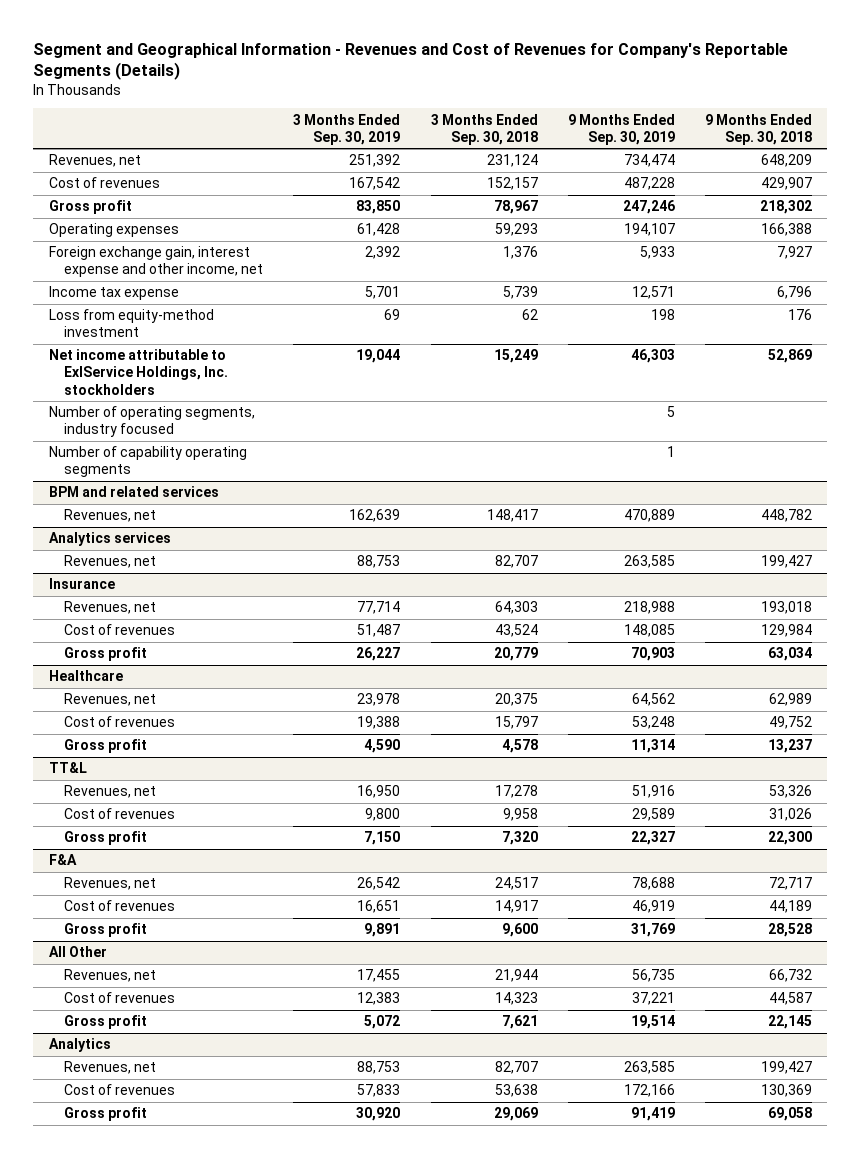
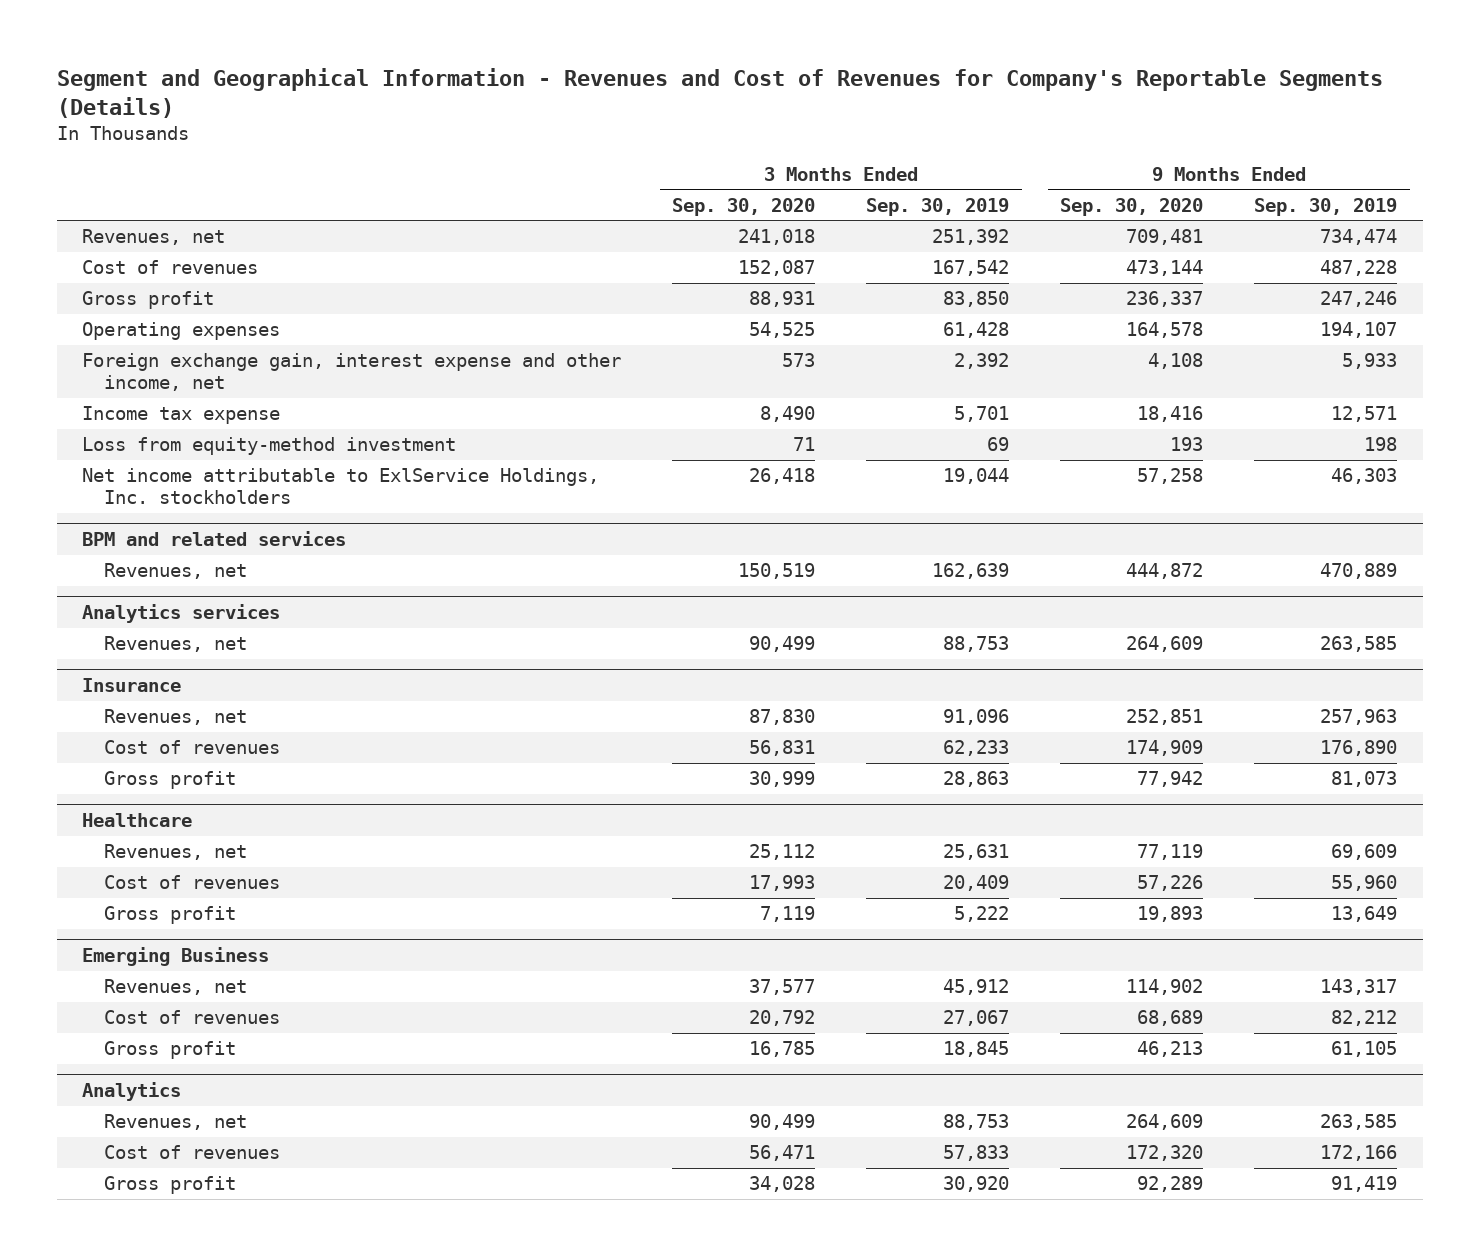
[430,113,538,145] 3 Months Ended Sep. 30, 2018 -> none
[705,113,813,145] 9 Months Ended Sep. 30, 2018 -> none
none -> [672,197,816,216] Sep. 30, 2020
none -> [1060,197,1204,216] Sep. 30, 2020
[48,406,255,438] Number of operating segments, industry focused -> none
[48,446,247,478] Number of capability operating segments -> none
[357,601,401,615] 77,714 -> [943,709,1010,726] 91,096
[623,601,675,615] 218,988 -> [1320,709,1398,726] 257,963
[357,624,401,638] 51,487 -> [943,740,1010,757] 62,233
[623,624,675,638] 148,085 -> [1320,740,1398,757] 176,890
[356,647,401,662] 26,227 -> [943,771,1010,788] 28,863
[630,647,675,662] 70,903 -> [1331,771,1398,788] 81,073
[48,762,87,774] TT&L -> none
[48,854,77,866] F&A -> none
[64,877,157,891] Revenues, net -> none
[64,900,176,912] Cost of revenues -> none
[64,923,148,938] Gross profit -> none
[48,946,107,958] All Other -> none
[64,969,157,983] Revenues, net -> none
[64,992,176,1004] Cost of revenues -> none
[64,1015,148,1030] Gross profit -> none
[357,693,401,707] 23,978 -> [943,844,1010,861] 25,631
[631,693,675,707] 64,562 -> [1331,844,1398,861] 69,609
[357,716,401,730] 19,388 -> [943,875,1010,892] 20,409
[631,716,675,730] 53,248 -> [1331,875,1398,892] 55,960
[364,739,401,754] 4,590 -> [954,906,1010,923] 5,222
[630,739,675,754] 11,314 -> [1331,906,1398,923] 13,649
none -> [82,947,270,967] Emerging Business
[357,785,401,799] 16,950 -> [943,979,1010,996] 45,912
[631,785,675,799] 51,916 -> [1320,979,1398,996] 143,317
[365,808,401,822] 9,800 -> [943,1010,1010,1027] 27,067
[631,808,675,822] 29,589 -> [1331,1010,1398,1027] 82,212
[364,831,401,846] 7,150 -> [943,1041,1010,1058] 18,845
[630,831,675,846] 22,327 -> [1331,1041,1398,1058] 61,105

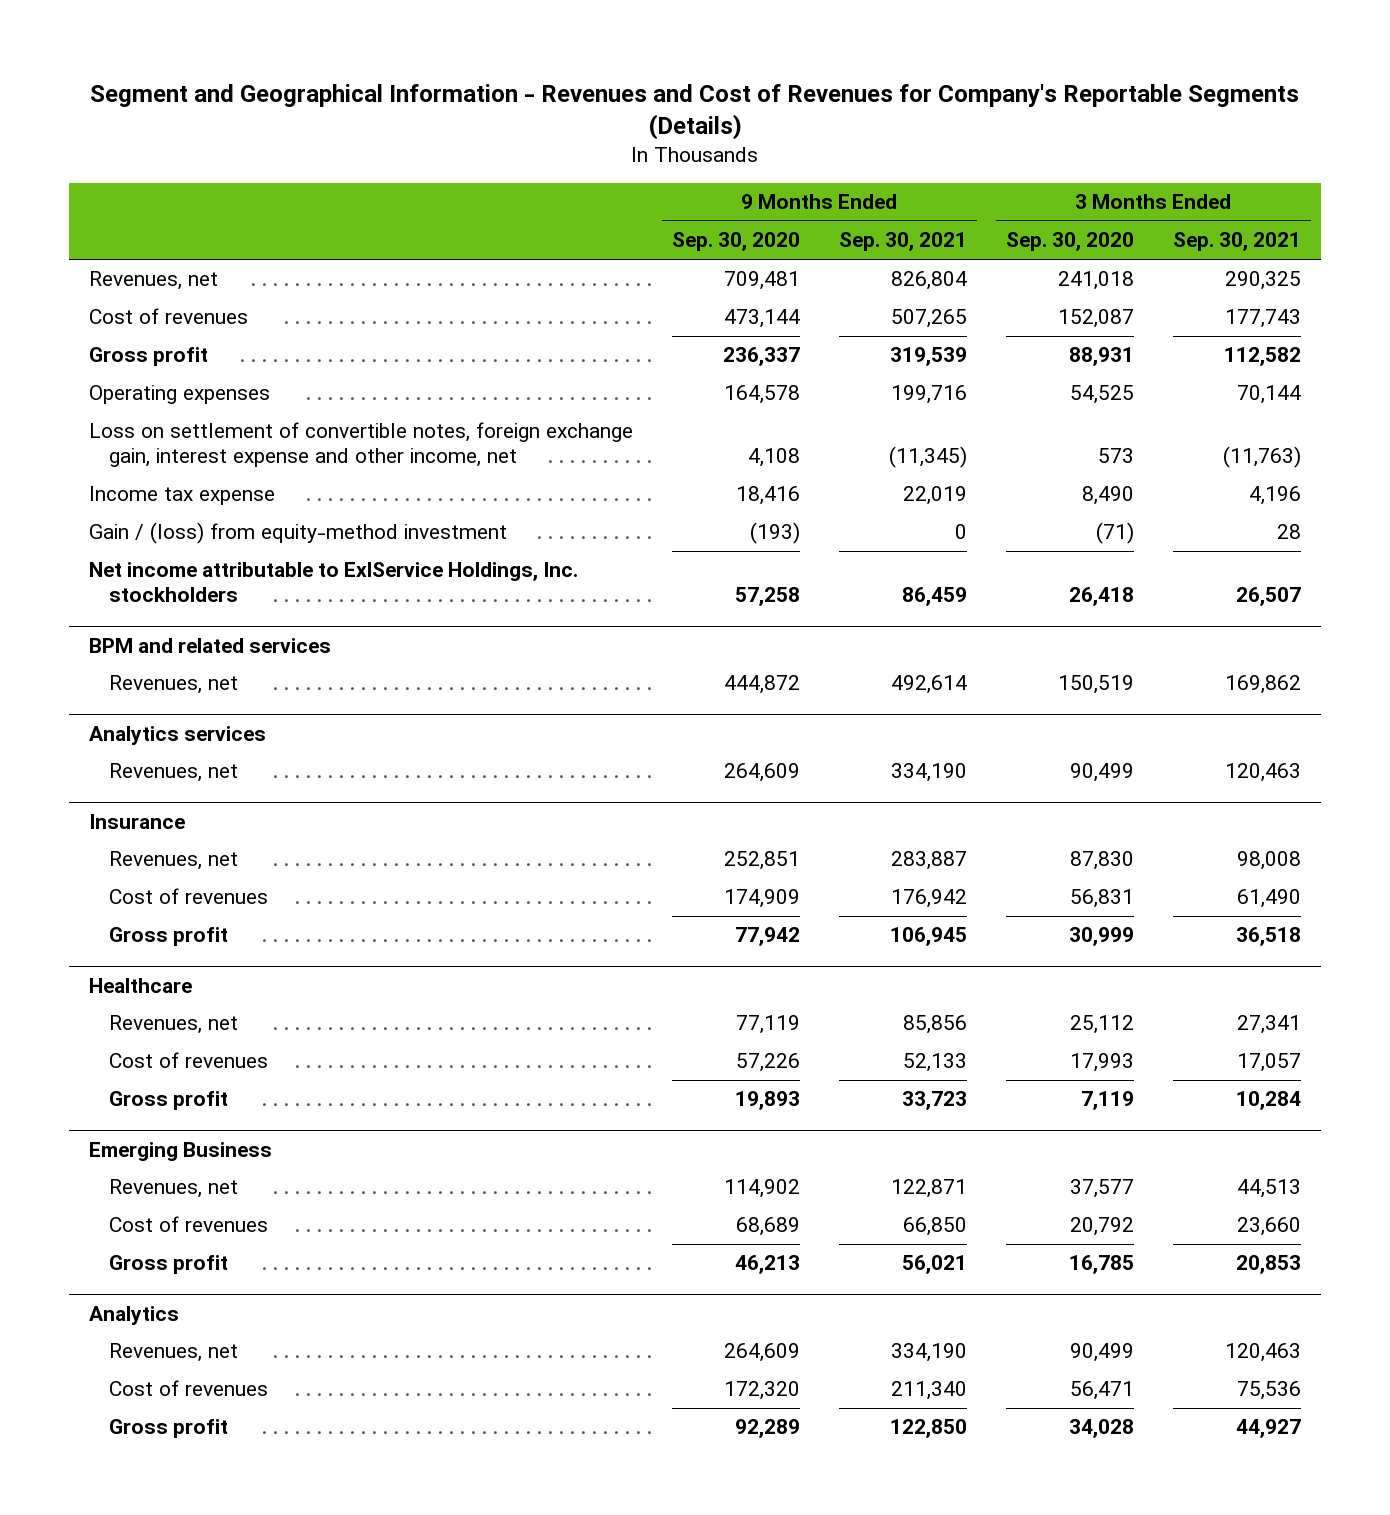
[866,197,1010,216] Sep. 30, 2019 -> none
[1254,197,1398,216] Sep. 30, 2019 -> none
none -> [838,232,967,252] Sep. 30, 2021
none -> [1173,232,1302,252] Sep. 30, 2021
[82,353,622,391] Foreign exchange gain, interest expense and other income, net -> [88,422,633,467] Loss on settlement of convertible notes, foreign exchange gain, interest expense and other income, net
[82,437,457,456] Loss from equity-method investment -> [88,522,507,545] Gain / (loss) from equity-method investment
[793,437,816,452] 71 -> [1095,522,1134,545] (71)
[1170,437,1204,452] 193 -> [749,522,800,545] (193)

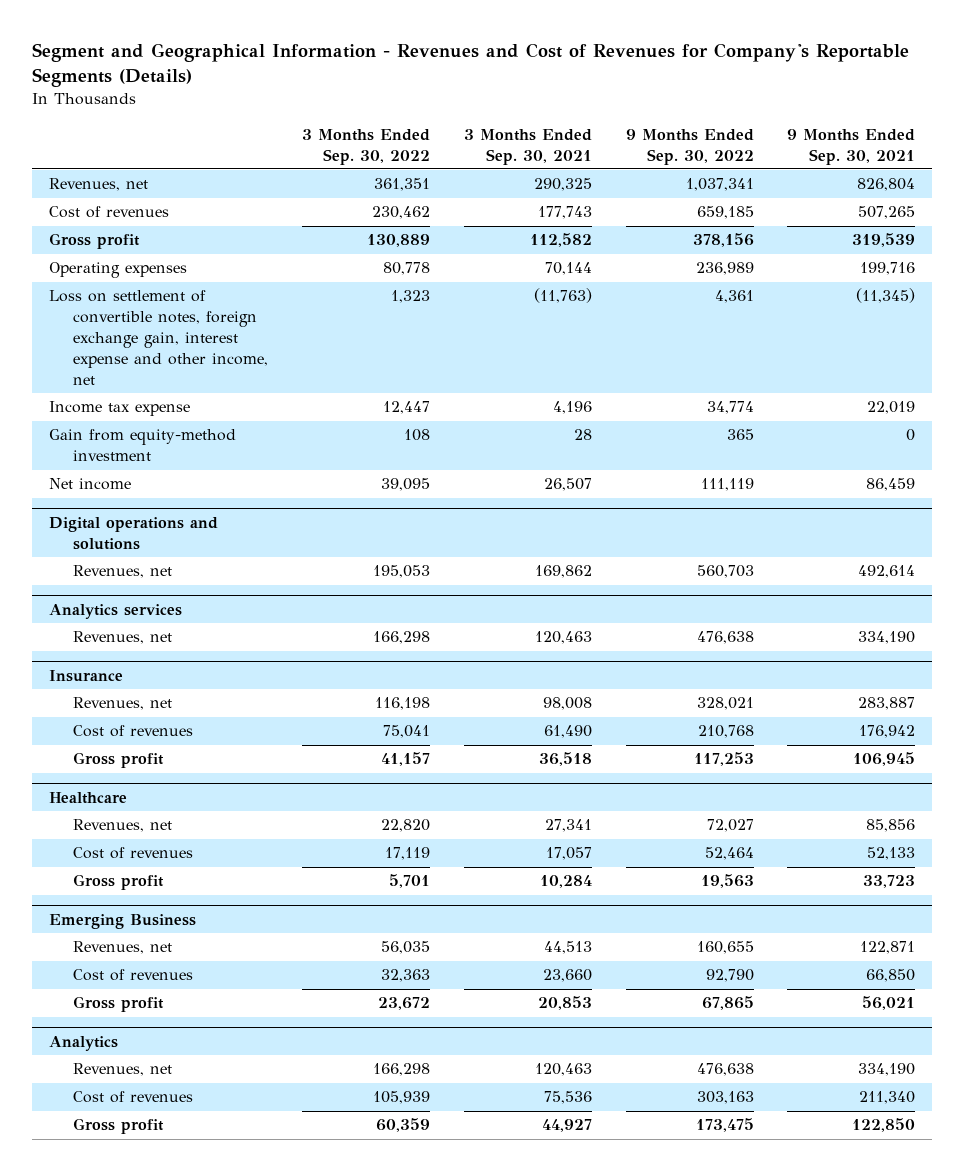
[671,232,800,252] Sep. 30, 2020 -> none
[1005,232,1134,252] Sep. 30, 2020 -> none
none -> [302,128,431,165] 3 Months Ended Sep. 30, 2022
none -> [625,128,754,165] 9 Months Ended Sep. 30, 2022
[88,637,331,653] BPM and related services -> none
[88,522,507,545] Gain / (loss) from equity-method investment -> [48,429,236,462] Gain from equity-method investment
[88,562,578,602] Net income attributable to ExlService Holdings, Inc. stockholders -> [48,478,131,491] Net income
none -> [48,516,218,550] Digital operations and solutions

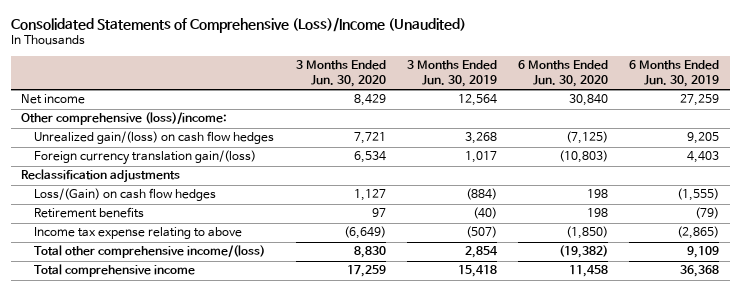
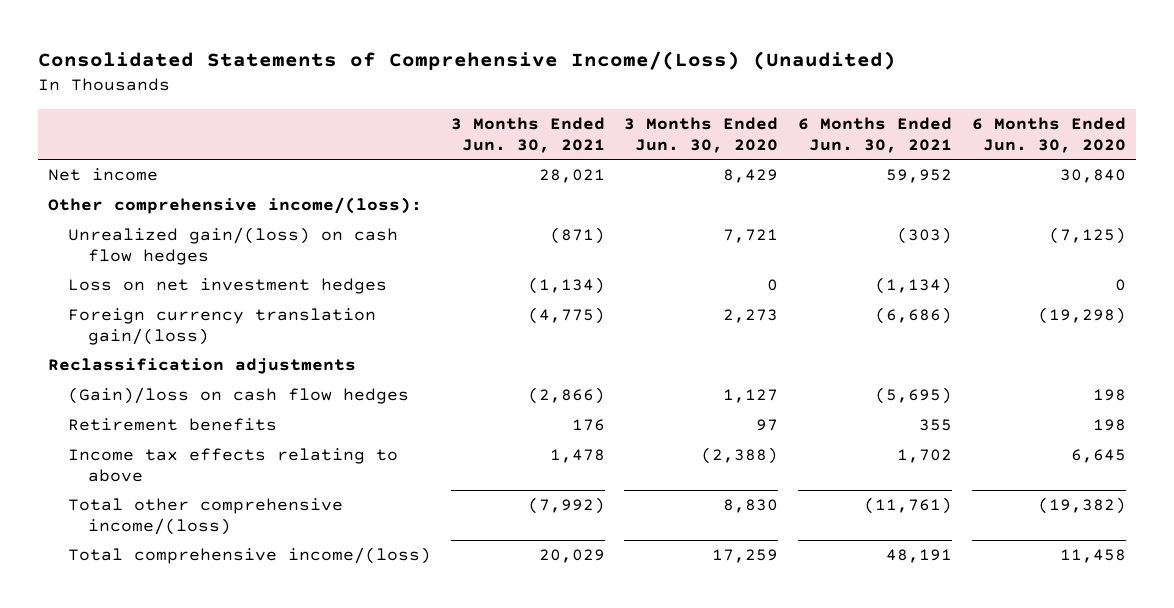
[10,16,466,33] Consolidated Statements of Comprehensive (Loss)/Income (Unaudited) -> [37,51,896,71] Consolidated Statements of Comprehensive Income/(Loss) (Unaudited)
[406,60,497,88] 3 Months Ended Jun. 30, 2019 -> none
[629,60,720,88] 6 Months Ended Jun. 30, 2019 -> none
none -> [450,116,605,153] 3 Months Ended Jun. 30, 2021
none -> [798,116,953,153] 6 Months Ended Jun. 30, 2021
[21,112,228,126] Other comprehensive (loss)/income: -> [47,197,422,215] Other comprehensive income/(loss):
none -> [67,278,387,295] Loss on net investment hedges
[353,151,386,164] 6,534 -> [723,309,779,324] 2,273
[558,150,608,164] (10,803) -> [1037,307,1126,325] (19,298)
[34,188,217,202] Loss/(Gain) on cash flow hedges -> [67,387,409,405] (Gain)/loss on cash flow hedges
[34,227,243,240] Income tax expense relating to above -> [67,448,398,483] Income tax effects relating to above
[343,226,386,240] (6,649) -> [701,447,779,465] (2,388)
[565,226,608,240] (1,850) -> [1070,449,1126,464] 6,645
[34,264,196,278] Total comprehensive income -> [67,547,431,565] Total comprehensive income/(loss)

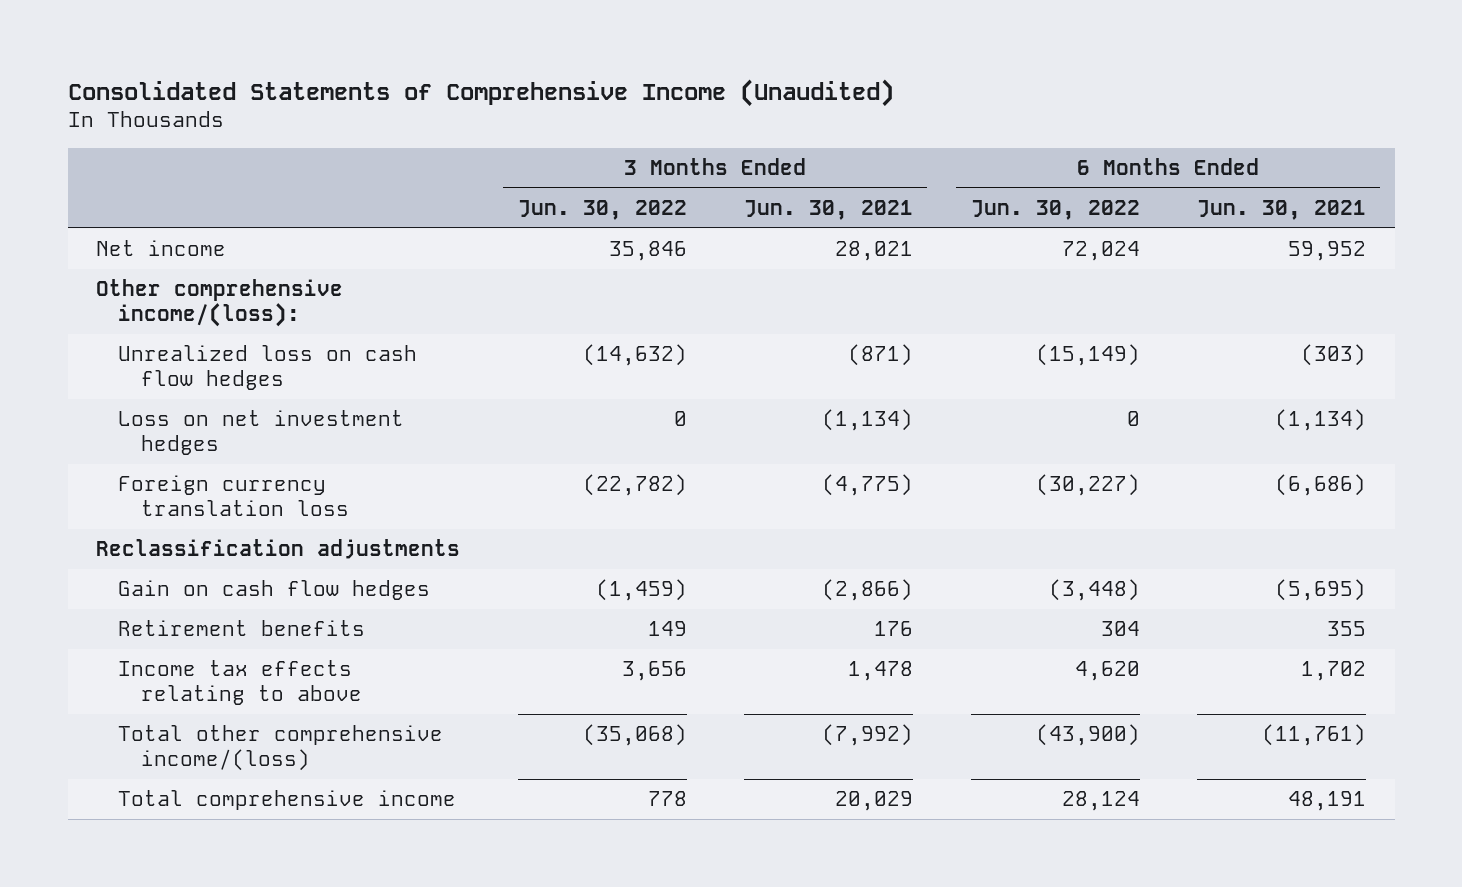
[37,51,896,71] Consolidated Statements of Comprehensive Income/(Loss) (Unaudited) -> [67,78,894,107] Consolidated Statements of Comprehensive Income (Unaudited)
[624,116,779,153] 3 Months Ended Jun. 30, 2020 -> none
[971,116,1126,153] 6 Months Ended Jun. 30, 2020 -> none
none -> [517,200,687,221] Jun. 30, 2022
none -> [970,200,1140,221] Jun. 30, 2022
[67,227,398,266] Unrealized gain/(loss) on cash flow hedges -> [118,345,418,391] Unrealized loss on cash flow hedges
[67,308,376,346] Foreign currency translation gain/(loss) -> [118,475,349,517] Foreign currency translation loss
[67,387,409,405] (Gain)/loss on cash flow hedges -> [118,580,431,601] Gain on cash flow hedges
[67,547,431,565] Total comprehensive income/(loss) -> [118,790,457,811] Total comprehensive income

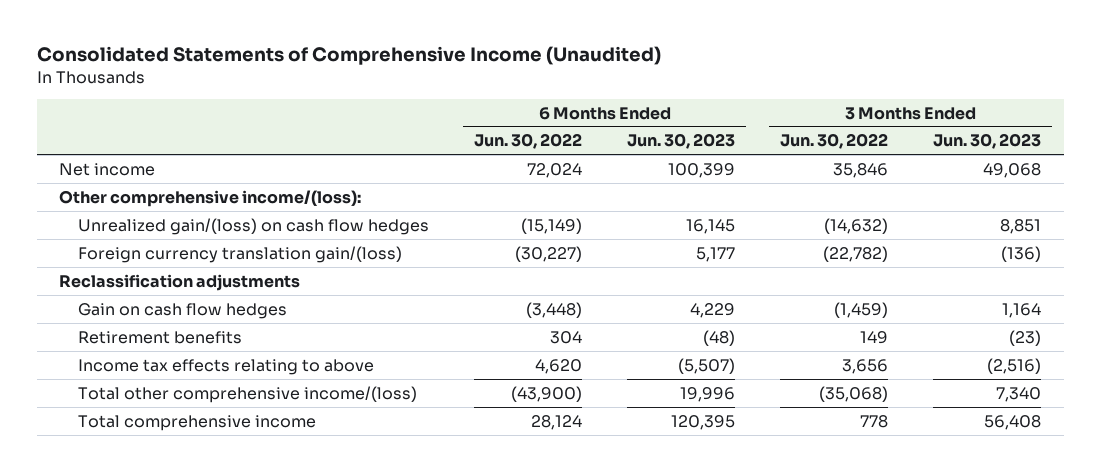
[744,200,914,221] Jun. 30, 2021 -> none
[1196,200,1366,221] Jun. 30, 2021 -> none
none -> [627,133,736,150] Jun. 30, 2023
none -> [933,133,1042,150] Jun. 30, 2023
[118,410,405,456] Loss on net investment hedges -> none
[118,345,418,391] Unrealized loss on cash flow hedges -> [78,217,430,235] Unrealized gain/(loss) on cash flow hedges
[118,475,349,517] Foreign currency translation loss -> [78,245,403,263] Foreign currency translation gain/(loss)

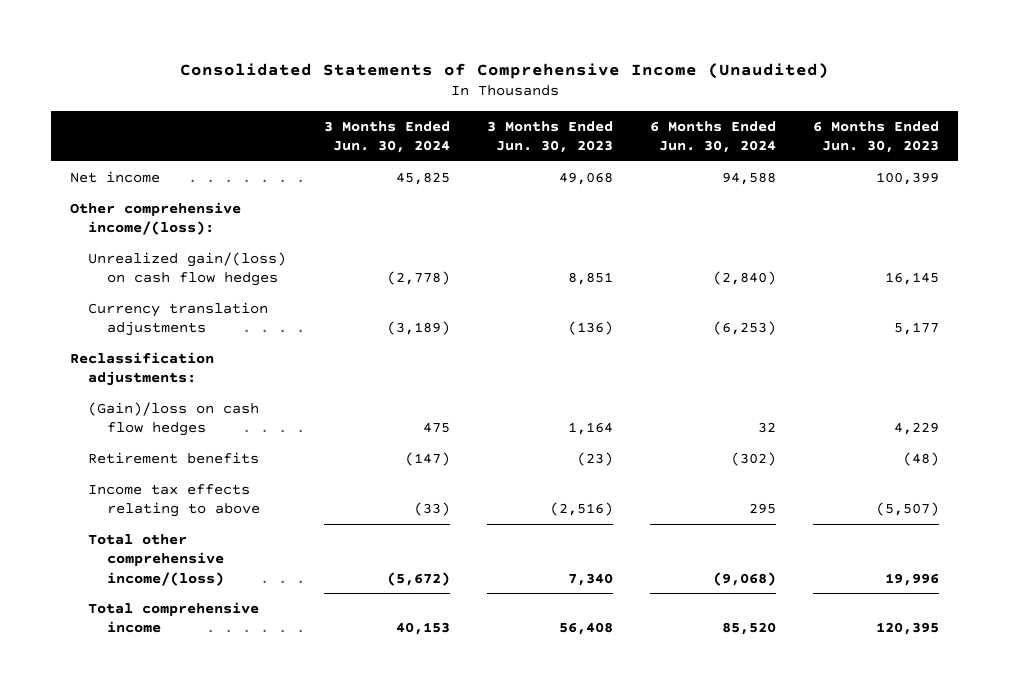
[474,133,583,150] Jun. 30, 2022 -> none
[780,133,889,150] Jun. 30, 2022 -> none
none -> [323,120,450,154] 3 Months Ended Jun. 30, 2024
none -> [650,120,777,154] 6 Months Ended Jun. 30, 2024
[78,245,403,263] Foreign currency translation gain/(loss) -> [88,301,269,337] Currency translation adjustments
[59,273,301,291] Reclassification adjustments -> [69,351,214,387] Reclassification adjustments:
[78,302,288,319] Gain on cash flow hedges -> [88,401,260,437] (Gain)/loss on cash flow hedges

